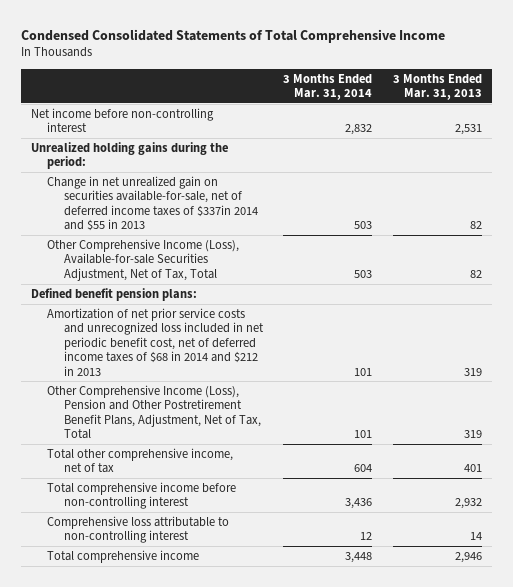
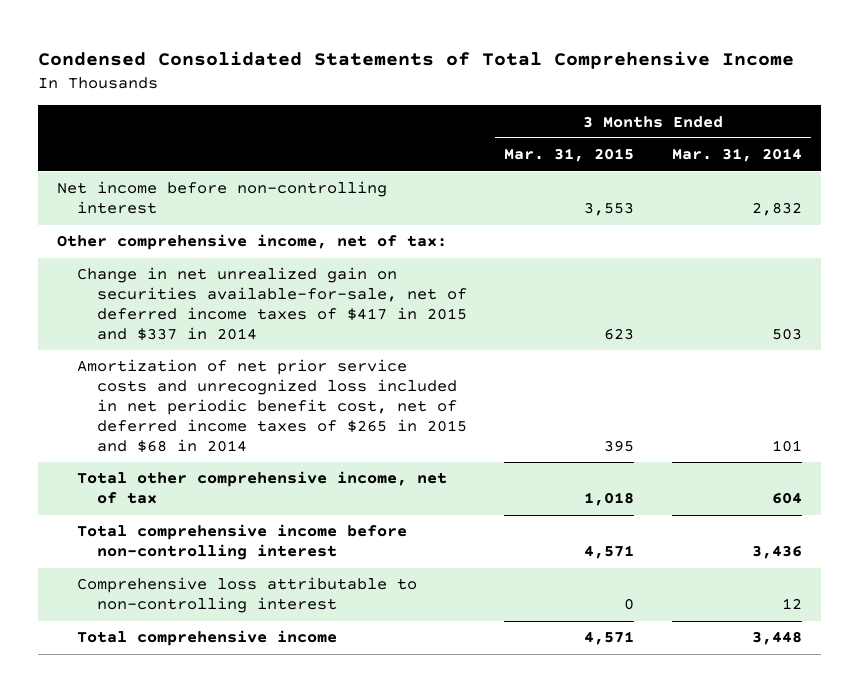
[392,73,482,101] 3 Months Ended Mar. 31, 2013 -> none
none -> [504,148,635,163] Mar. 31, 2015
[31,141,229,170] Unrealized holding gains during the period: -> none
[47,238,240,281] Other Comprehensive Income (Loss), Available-for-sale Securities Adjustment, Net of Tax, Total -> none
[31,287,198,301] Defined benefit pension plans: -> none
[47,384,261,440] Other Comprehensive Income (Loss), Pension and Other Postretirement Benefit Plans, Adjustment, Net of Tax, Total -> none
none -> [57,234,448,251] Other comprehensive income, net of tax:
[47,175,258,232] Change in net unrealized gain on securities available-for-sale, net of deferred income taxes of $337in 2014 and $55 in 2013 -> [76,267,467,341] Change in net unrealized gain on securities available-for-sale, net of deferred income taxes of $417 in 2015 and $337 in 2014
[47,307,264,376] Amortization of net prior service costs and unrecognized loss included in net periodic benefit cost, net of deferred income taxes of $68 in 2014 and $212 in 2013 -> [76,359,467,453] Amortization of net prior service costs and unrecognized loss included in net periodic benefit cost, net of deferred income taxes of $265 in 2015 and $68 in 2014

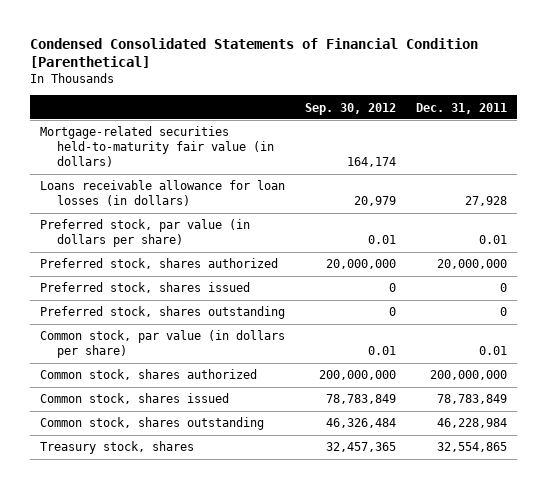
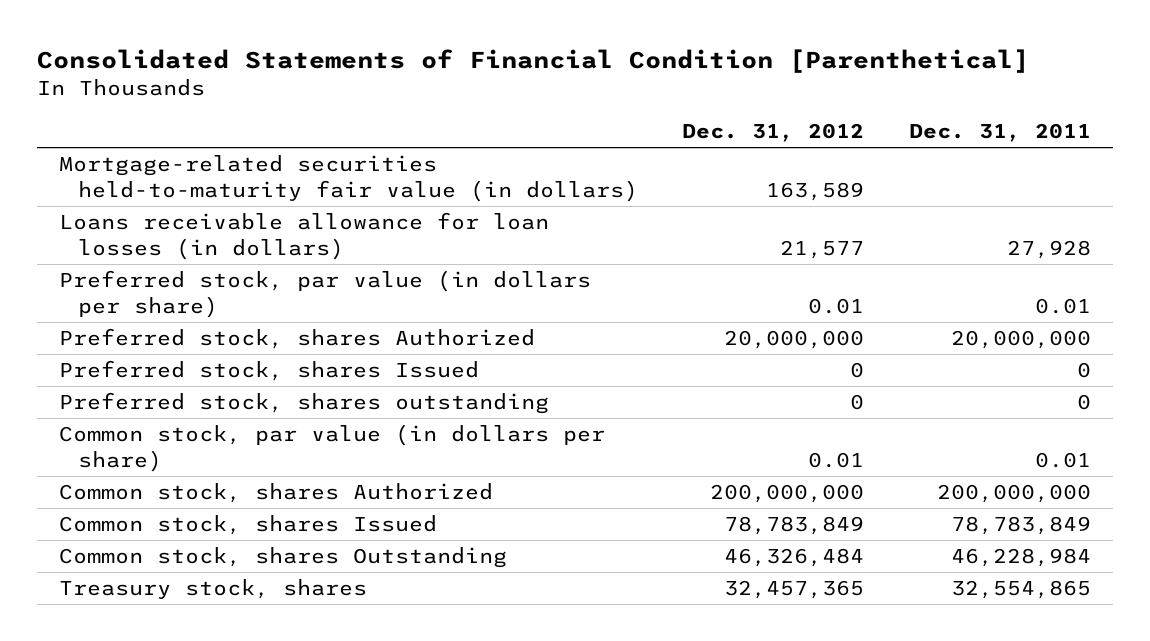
[30,37,479,69] Condensed Consolidated Statements of Financial Condition [Parenthetical] -> [36,48,1029,73] Consolidated Statements of Financial Condition [Parenthetical]
[305,102,397,115] Sep. 30, 2012 -> none
none -> [682,123,865,143] Dec. 31, 2012
[40,258,279,270] Preferred stock, shares authorized -> [58,328,535,350] Preferred stock, shares Authorized
[40,282,251,294] Preferred stock, shares issued -> [58,360,479,382] Preferred stock, shares Issued
[40,369,258,381] Common stock, shares authorized -> [58,483,493,504] Common stock, shares Authorized
[40,393,230,405] Common stock, shares issued -> [58,515,437,536] Common stock, shares Issued
[40,417,265,431] Common stock, shares outstanding -> [58,547,507,569] Common stock, shares Outstanding

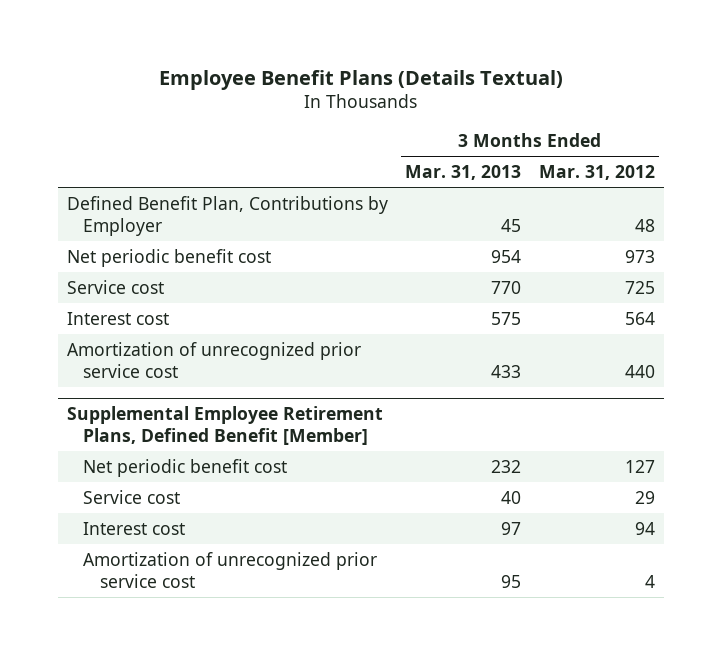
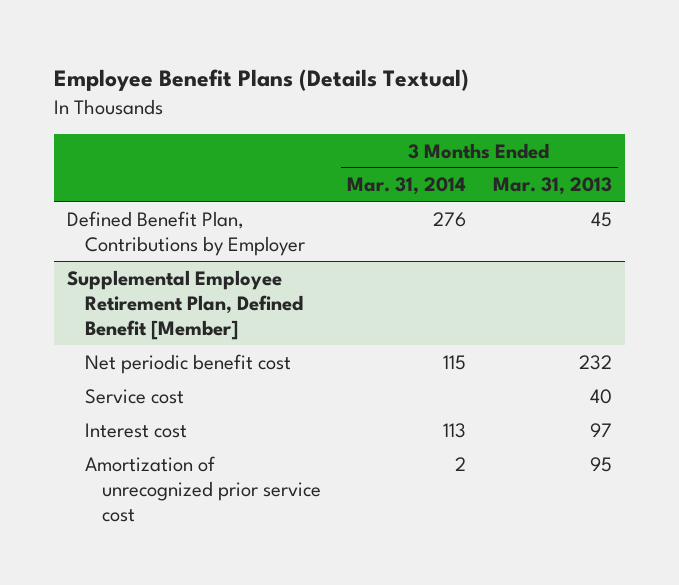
[538,165,655,181] Mar. 31, 2012 -> none
none -> [347,177,467,196] Mar. 31, 2014
[66,248,271,267] Net periodic benefit cost -> none
[66,279,164,294] Service cost -> none
[66,311,169,325] Interest cost -> none
[66,341,361,379] Amortization of unrecognized prior service cost -> none
[66,405,383,446] Supplemental Employee Retirement Plans, Defined Benefit [Member] -> [67,269,303,341] Supplemental Employee Retirement Plan, Defined Benefit [Member]

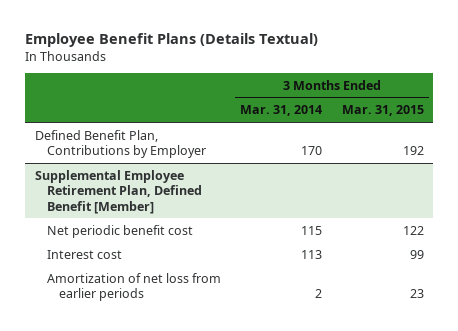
[492,177,612,196] Mar. 31, 2013 -> none
none -> [341,105,424,117] Mar. 31, 2015
[433,211,467,227] 276 -> [301,146,323,156] 170
[84,388,184,404] Service cost -> none
[84,455,322,523] Amortization of unrecognized prior service cost -> [46,272,221,302] Amortization of net loss from earlier periods

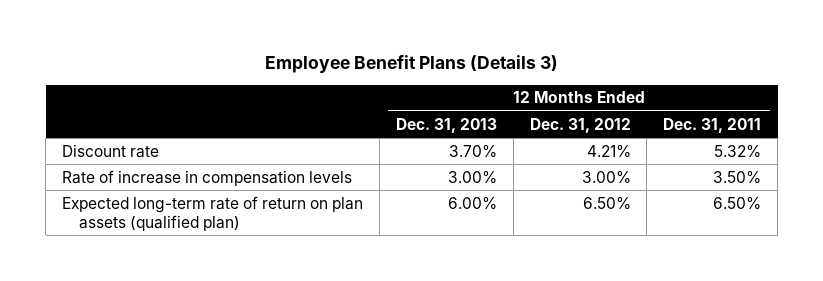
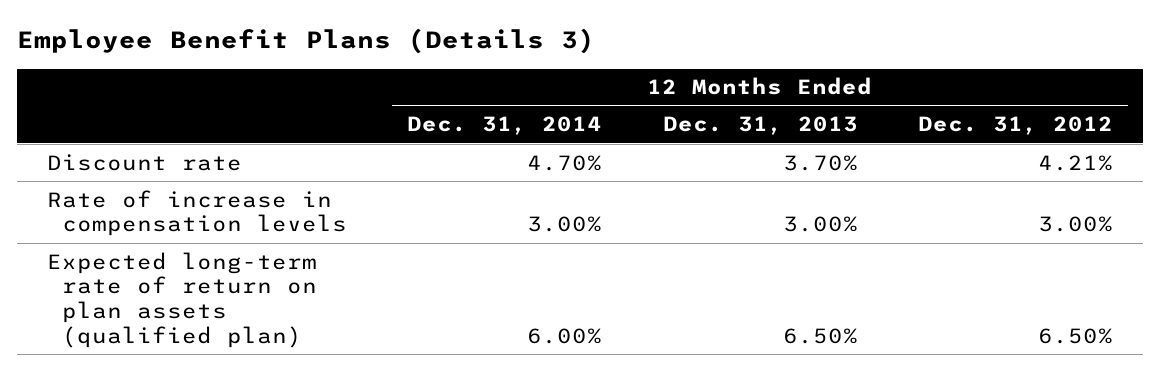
[663,117,762,133] Dec. 31, 2011 -> none
none -> [407,116,603,136] Dec. 31, 2014
[447,196,497,209] 6.00% -> [782,327,858,344] 6.50%

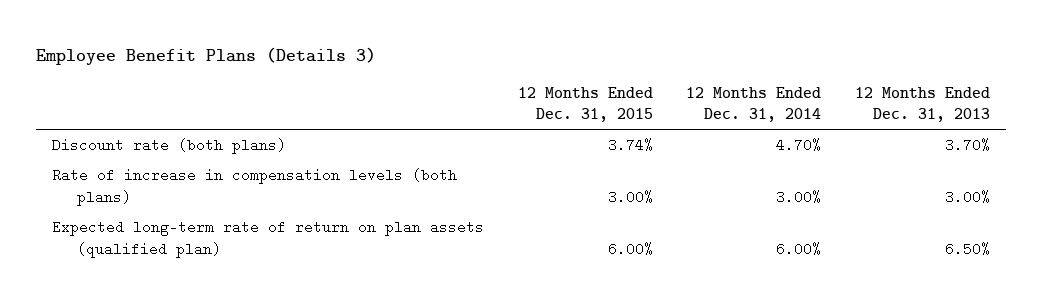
[918,116,1114,136] Dec. 31, 2012 -> none
none -> [517,87,653,123] 12 Months Ended Dec. 31, 2015
[46,153,242,171] Discount rate -> [52,138,287,155] Discount rate (both plans)
[46,189,347,237] Rate of increase in compensation levels -> [52,168,458,206] Rate of increase in compensation levels (both plans)

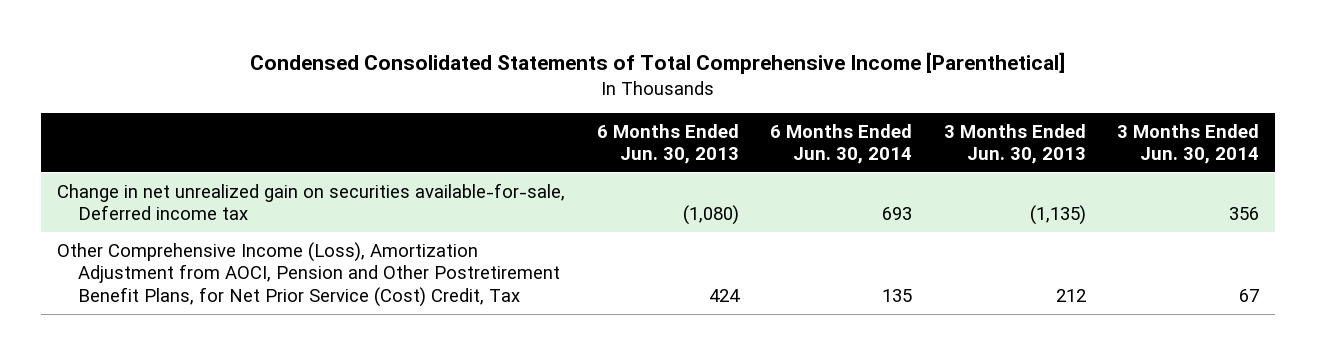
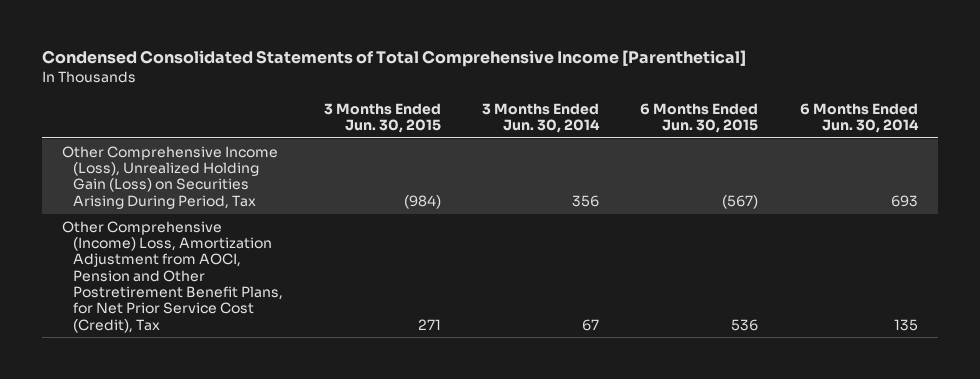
[596,123,739,165] 6 Months Ended Jun. 30, 2013 -> none
[943,123,1086,165] 3 Months Ended Jun. 30, 2013 -> none
none -> [324,102,442,133] 3 Months Ended Jun. 30, 2015
none -> [640,102,759,133] 6 Months Ended Jun. 30, 2015
[57,182,566,221] Change in net unrealized gain on securities available-for-sale, Deferred income tax -> [62,145,279,209] Other Comprehensive Income (Loss), Unrealized Holding Gain (Loss) on Securities Arising During Period, Tax
[57,241,560,308] Other Comprehensive Income (Loss), Amortization Adjustment from AOCI, Pension and Other Postretirement Benefit Plans, for Net Prior Service (Cost) Credit, Tax -> [62,220,284,333] Other Comprehensive (Income) Loss, Amortization Adjustment from AOCI, Pension and Other Postretirement Benefit Plans, for Net Prior Service Cost (Credit), Tax

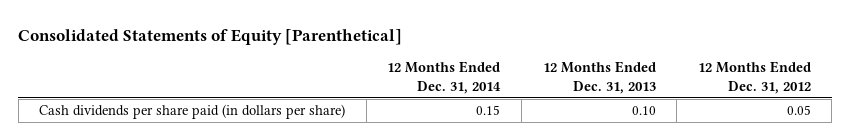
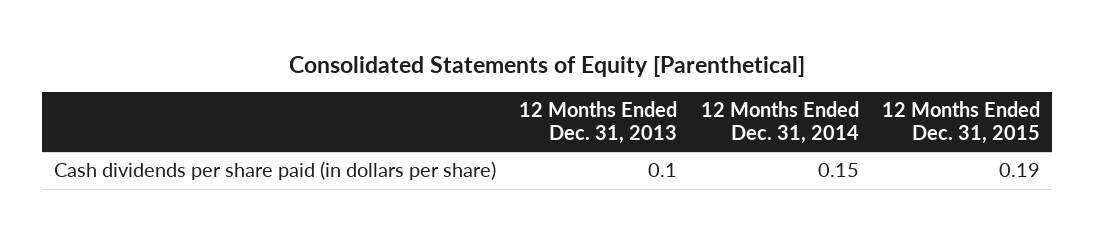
[697,61,811,94] 12 Months Ended Dec. 31, 2012 -> none
none -> [881,101,1040,144] 12 Months Ended Dec. 31, 2015
[631,106,656,116] 0.10 -> [648,163,678,178] 0.1

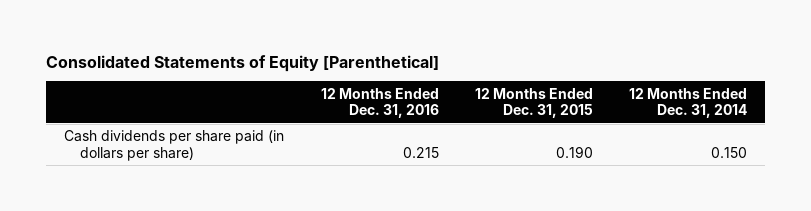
[519,101,678,144] 12 Months Ended Dec. 31, 2013 -> none
none -> [320,87,439,119] 12 Months Ended Dec. 31, 2016
[817,163,859,178] 0.15 -> [710,146,747,158] 0.150
[998,163,1040,178] 0.19 -> [555,145,593,158] 0.190

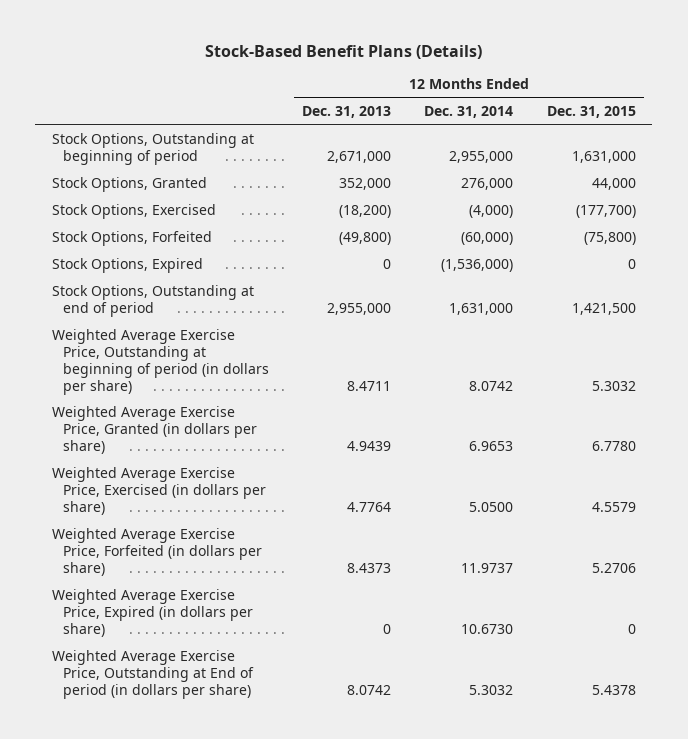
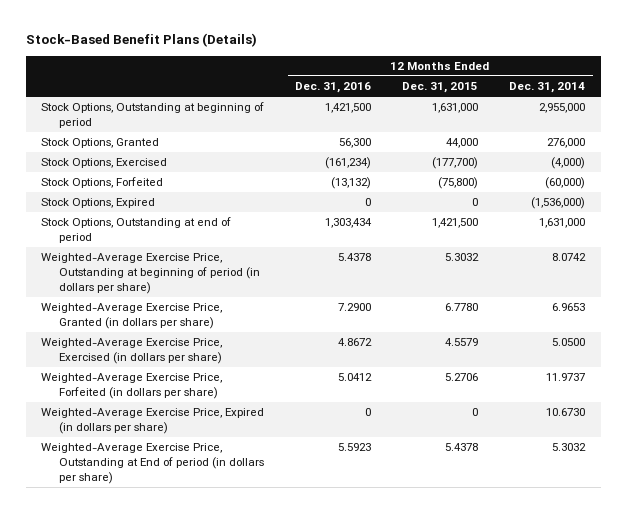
[302,106,392,119] Dec. 31, 2013 -> none
none -> [295,82,372,94] Dec. 31, 2016
[52,329,269,395] Weighted Average Exercise Price, Outstanding at beginning of period (in dollars per share) -> [41,253,260,295] Weighted-Average Exercise Price, Outstanding at beginning of period (in dollars per share)
[52,406,257,455] Weighted Average Exercise Price, Granted (in dollars per share) -> [41,303,223,330] Weighted-Average Exercise Price, Granted (in dollars per share)
[52,467,266,516] Weighted Average Exercise Price, Exercised (in dollars per share) -> [41,338,223,365] Weighted-Average Exercise Price, Exercised (in dollars per share)
[52,528,262,577] Weighted Average Exercise Price, Forfeited (in dollars per share) -> [41,373,223,400] Weighted-Average Exercise Price, Forfeited (in dollars per share)
[52,589,253,638] Weighted Average Exercise Price, Expired (in dollars per share) -> [41,408,265,435] Weighted-Average Exercise Price, Expired (in dollars per share)
[52,650,254,700] Weighted Average Exercise Price, Outstanding at End of period (in dollars per share) -> [41,443,264,485] Weighted-Average Exercise Price, Outstanding at End of period (in dollars per share)

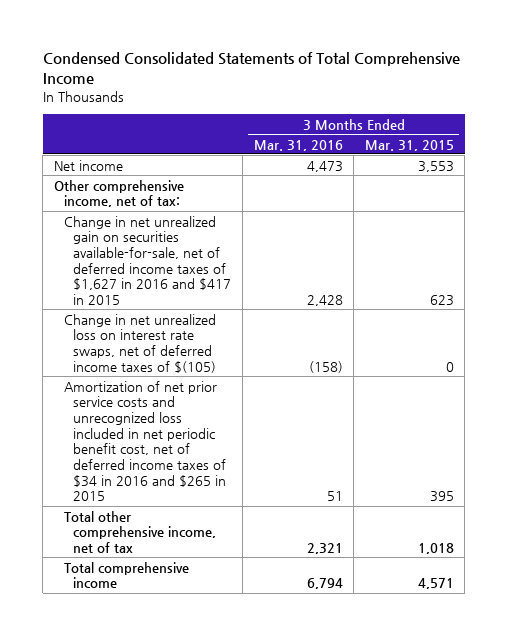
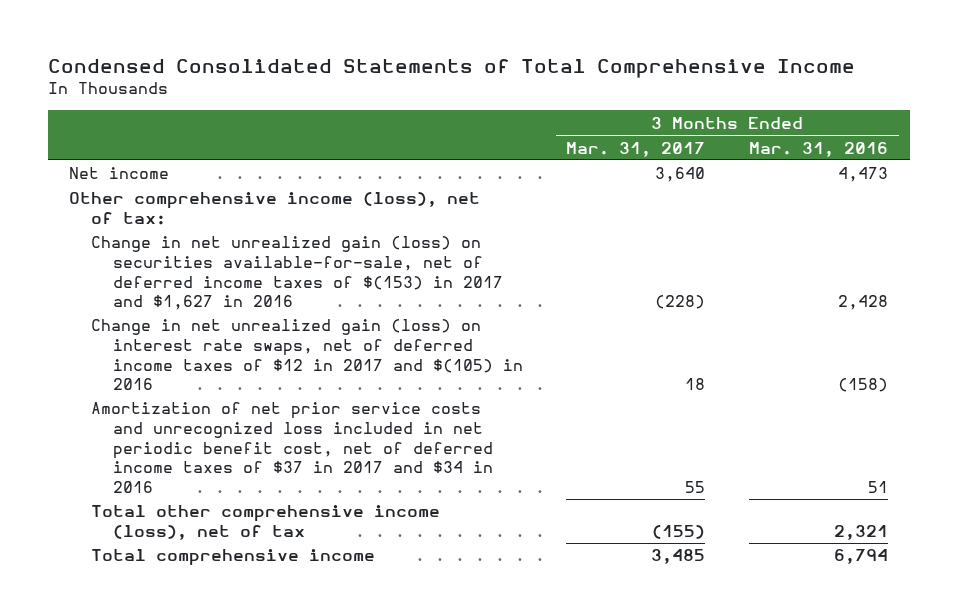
[364,139,454,151] Mar. 31, 2015 -> none
none -> [566,141,706,157] Mar. 31, 2017
[53,179,184,208] Other comprehensive income, net of tax: -> [69,192,481,226] Other comprehensive income (loss), net of tax:
[63,215,232,305] Change in net unrealized gain on securities available-for-sale, net of deferred income taxes of $1,627 in 2016 and $417 in 2015 -> [91,236,504,311] Change in net unrealized gain (loss) on securities available-for-sale, net of deferred income taxes of $(153) in 2017 and $1,627 in 2016
[63,313,217,373] Change in net unrealized loss on interest rate swaps, net of deferred income taxes of $(105) -> [91,319,524,391] Change in net unrealized gain (loss) on interest rate swaps, net of deferred income taxes of $12 in 2017 and $(105) in 2016
[63,380,227,502] Amortization of net prior service costs and unrecognized loss included in net periodic benefit cost, net of deferred income taxes of $34 in 2016 and $265 in 2015 -> [91,402,494,493] Amortization of net prior service costs and unrecognized loss included in net periodic benefit cost, net of deferred income taxes of $37 in 2017 and $34 in 2016
[63,510,217,553] Total other comprehensive income, net of tax -> [91,505,441,541] Total other comprehensive income (loss), net of tax

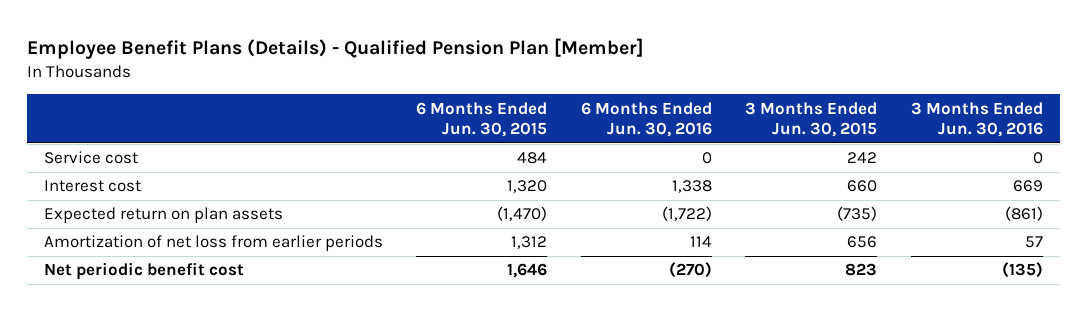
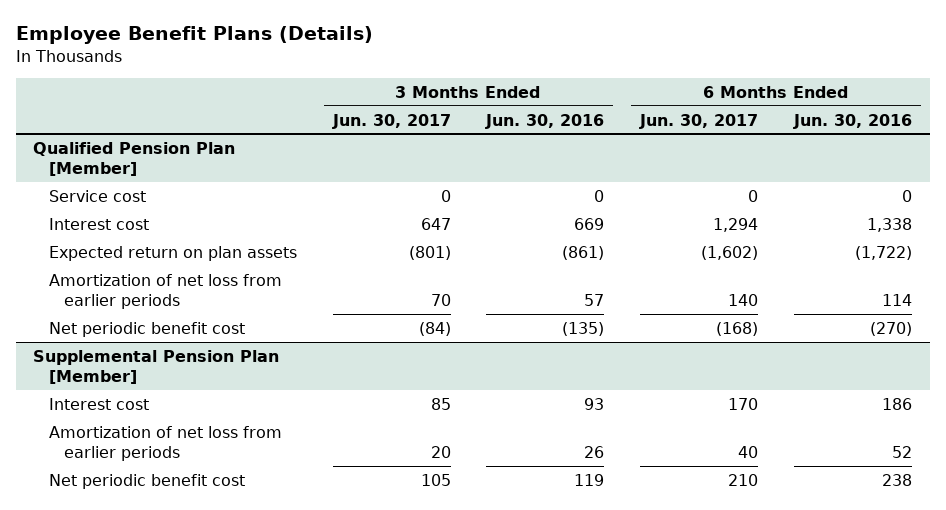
[27,37,645,59] Employee Benefit Plans (Details) - Qualified Pension Plan [Member] -> [15,26,373,45] Employee Benefit Plans (Details)
[416,101,548,138] 6 Months Ended Jun. 30, 2015 -> none
[745,101,878,138] 3 Months Ended Jun. 30, 2015 -> none
none -> [331,113,451,129] Jun. 30, 2017
none -> [639,113,759,129] Jun. 30, 2017
none -> [33,141,236,176] Qualified Pension Plan [Member]
none -> [33,349,280,384] Supplemental Pension Plan [Member]
none -> [48,397,149,410] Interest cost
none -> [48,425,282,461] Amortization of net loss from earlier periods
none -> [48,473,245,489] Net periodic benefit cost

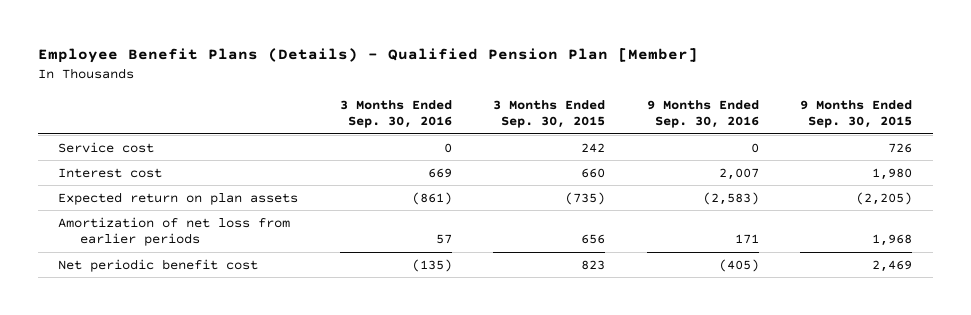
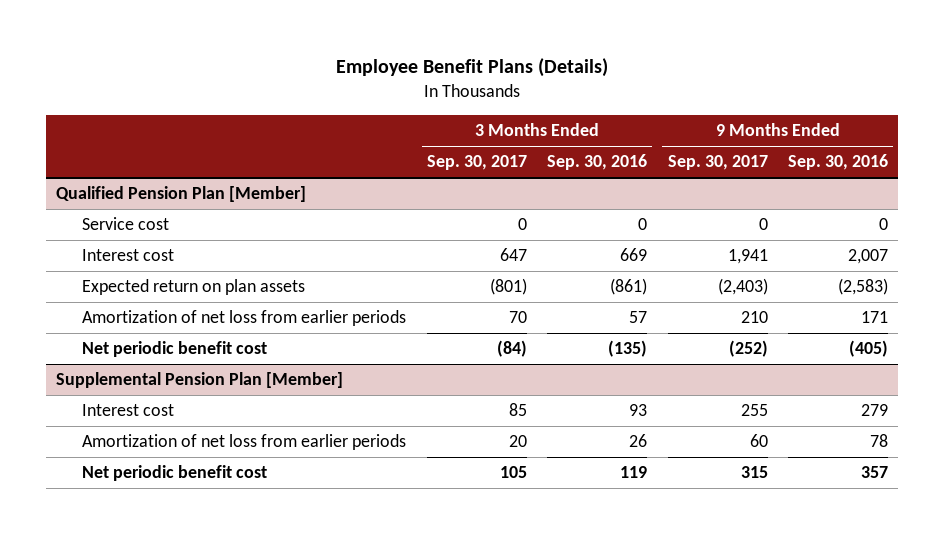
[37,48,698,64] Employee Benefit Plans (Details) - Qualified Pension Plan [Member] -> [336,58,609,78] Employee Benefit Plans (Details)
[493,99,606,129] 3 Months Ended Sep. 30, 2015 -> none
[800,99,913,129] 9 Months Ended Sep. 30, 2015 -> none
none -> [426,155,527,171] Sep. 30, 2017
none -> [667,155,768,171] Sep. 30, 2017
none -> [56,186,307,203] Qualified Pension Plan [Member]
none -> [56,372,344,389] Supplemental Pension Plan [Member]
none -> [82,404,175,417] Interest cost
none -> [82,434,407,451] Amortization of net loss from earlier periods
none -> [82,465,268,482] Net periodic benefit cost

